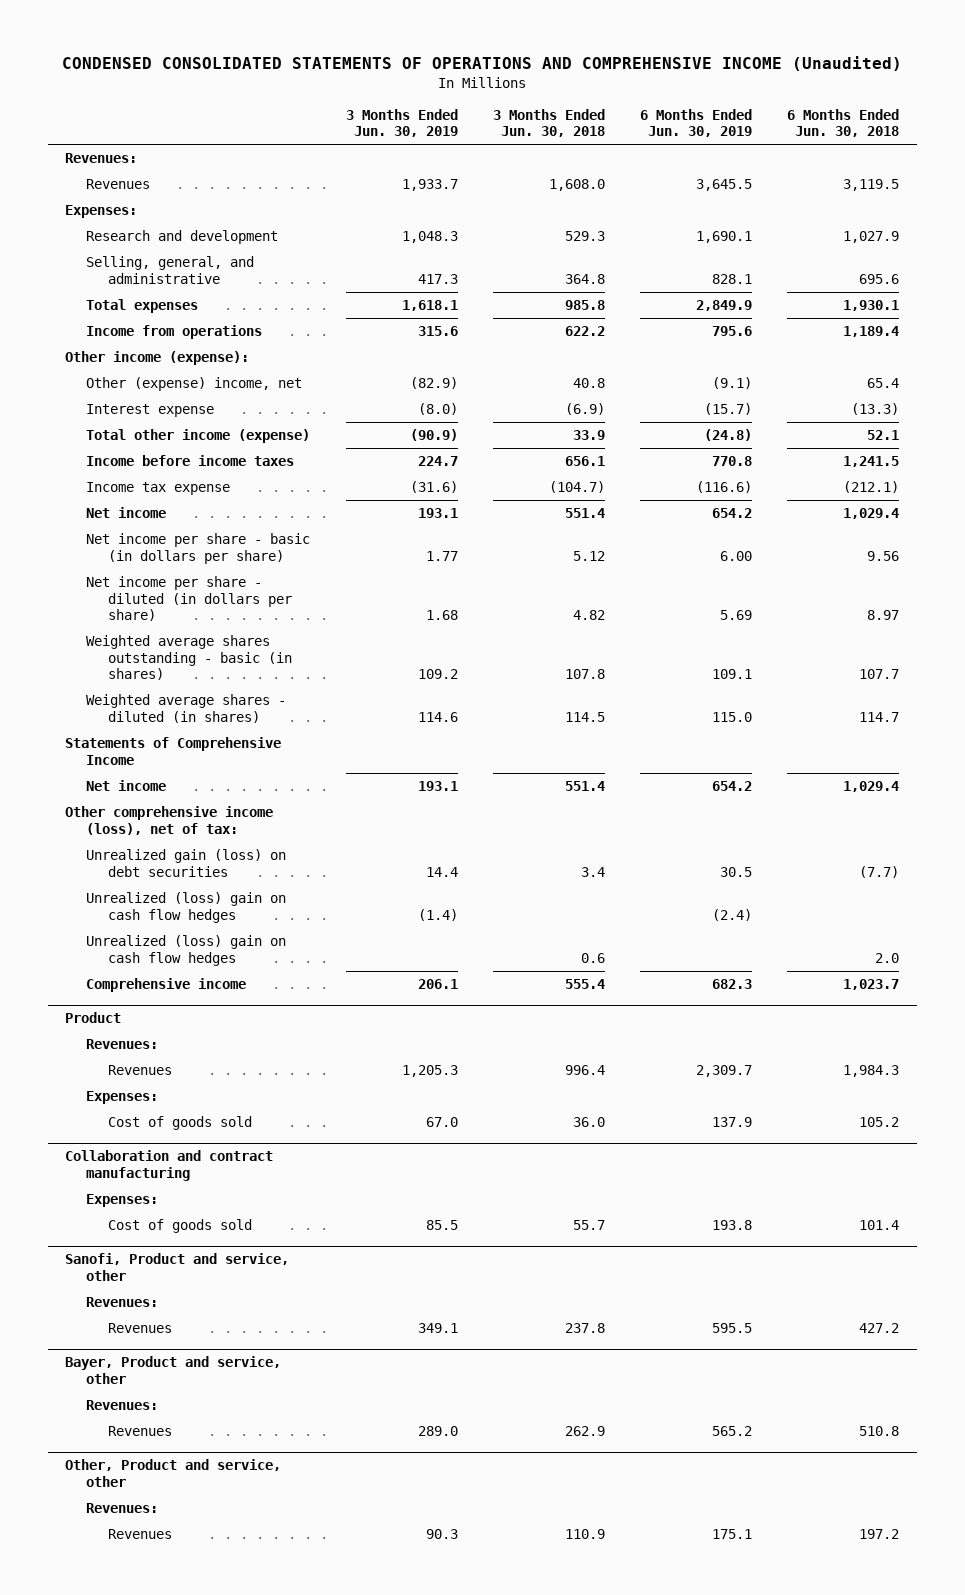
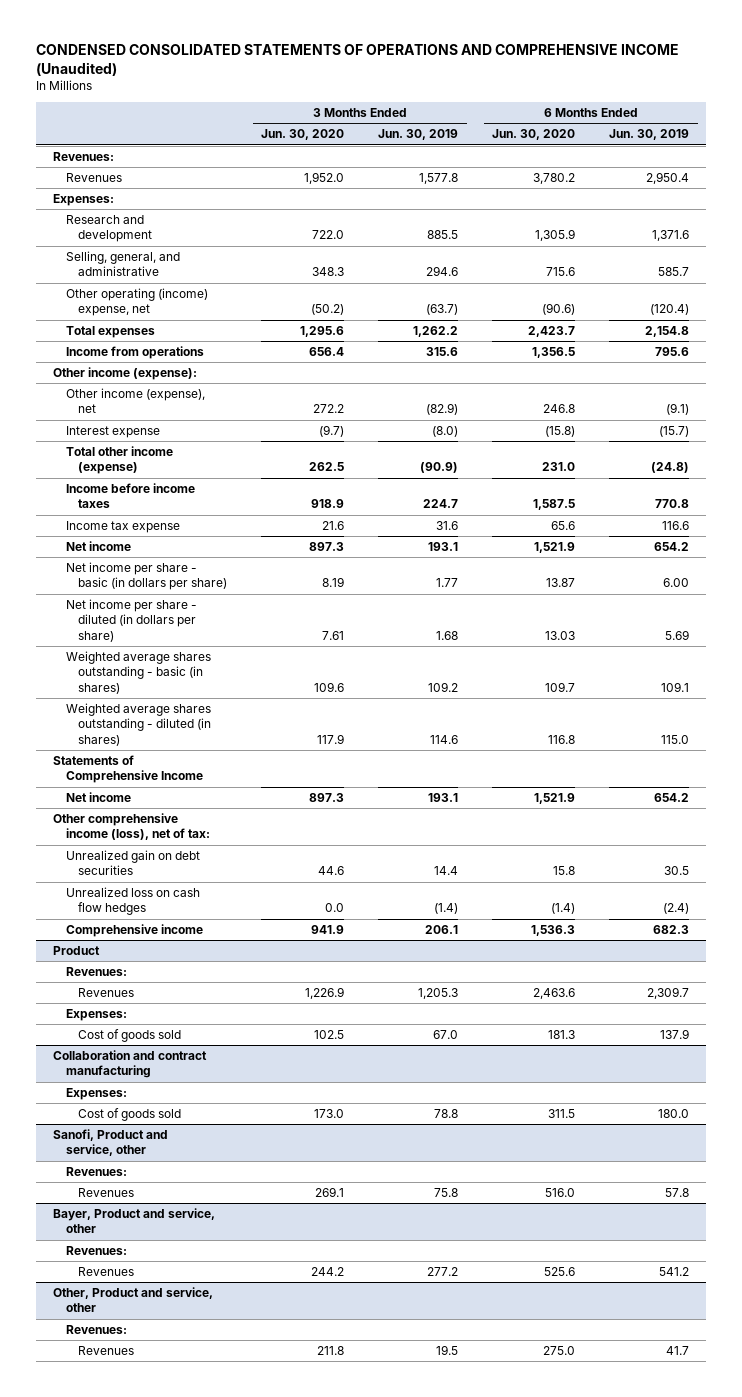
[492,108,605,138] 3 Months Ended Jun. 30, 2018 -> none
[787,108,900,138] 6 Months Ended Jun. 30, 2018 -> none
none -> [261,129,345,141] Jun. 30, 2020
none -> [492,129,576,141] Jun. 30, 2020
[401,179,458,192] 1,933.7 -> [419,172,459,184] 1,577.8
[696,179,753,192] 3,645.5 -> [646,171,690,184] 2,950.4
[401,231,458,244] 1,048.3 -> [427,230,459,240] 885.5
[696,231,753,244] 1,690.1 -> [652,230,690,242] 1,371.6
[417,273,458,284] 417.3 -> [426,266,459,277] 294.6
[712,273,753,284] 828.1 -> [658,267,690,277] 585.7
none -> [65,287,208,317] Other operating (income) expense, net
[401,300,458,312] 1,618.1 -> [413,325,459,337] 1,262.2
[696,300,753,312] 2,849.9 -> [645,325,690,337] 2,154.8
[86,377,303,392] Other (expense) income, net -> [65,387,205,414] Other income (expense), net
[409,481,458,494] (31.6) -> [436,520,459,530] 31.6
[696,481,753,494] (116.6) -> [662,520,690,530] 116.6
[86,694,287,723] Weighted average shares - diluted (in shares) -> [65,702,212,746] Weighted average shares outstanding - diluted (in shares)
[86,935,287,966] Unrealized (loss) gain on cash flow hedges -> none
[86,849,287,877] Unrealized gain (loss) on debt securities -> [65,849,200,876] Unrealized gain on debt securities
[86,892,287,923] Unrealized (loss) gain on cash flow hedges -> [65,886,200,916] Unrealized loss on cash flow hedges
[425,1220,458,1231] 85.5 -> [434,1108,459,1118] 78.8
[712,1220,753,1231] 193.8 -> [658,1108,690,1118] 180.0
[417,1323,458,1334] 349.1 -> [434,1187,459,1197] 75.8
[712,1323,753,1334] 595.5 -> [665,1187,690,1197] 57.8
[417,1426,458,1437] 289.0 -> [427,1266,459,1276] 277.2
[712,1426,753,1437] 565.2 -> [659,1266,690,1276] 541.2
[425,1529,458,1540] 90.3 -> [436,1344,459,1355] 19.5
[712,1529,753,1540] 175.1 -> [666,1345,690,1355] 41.7

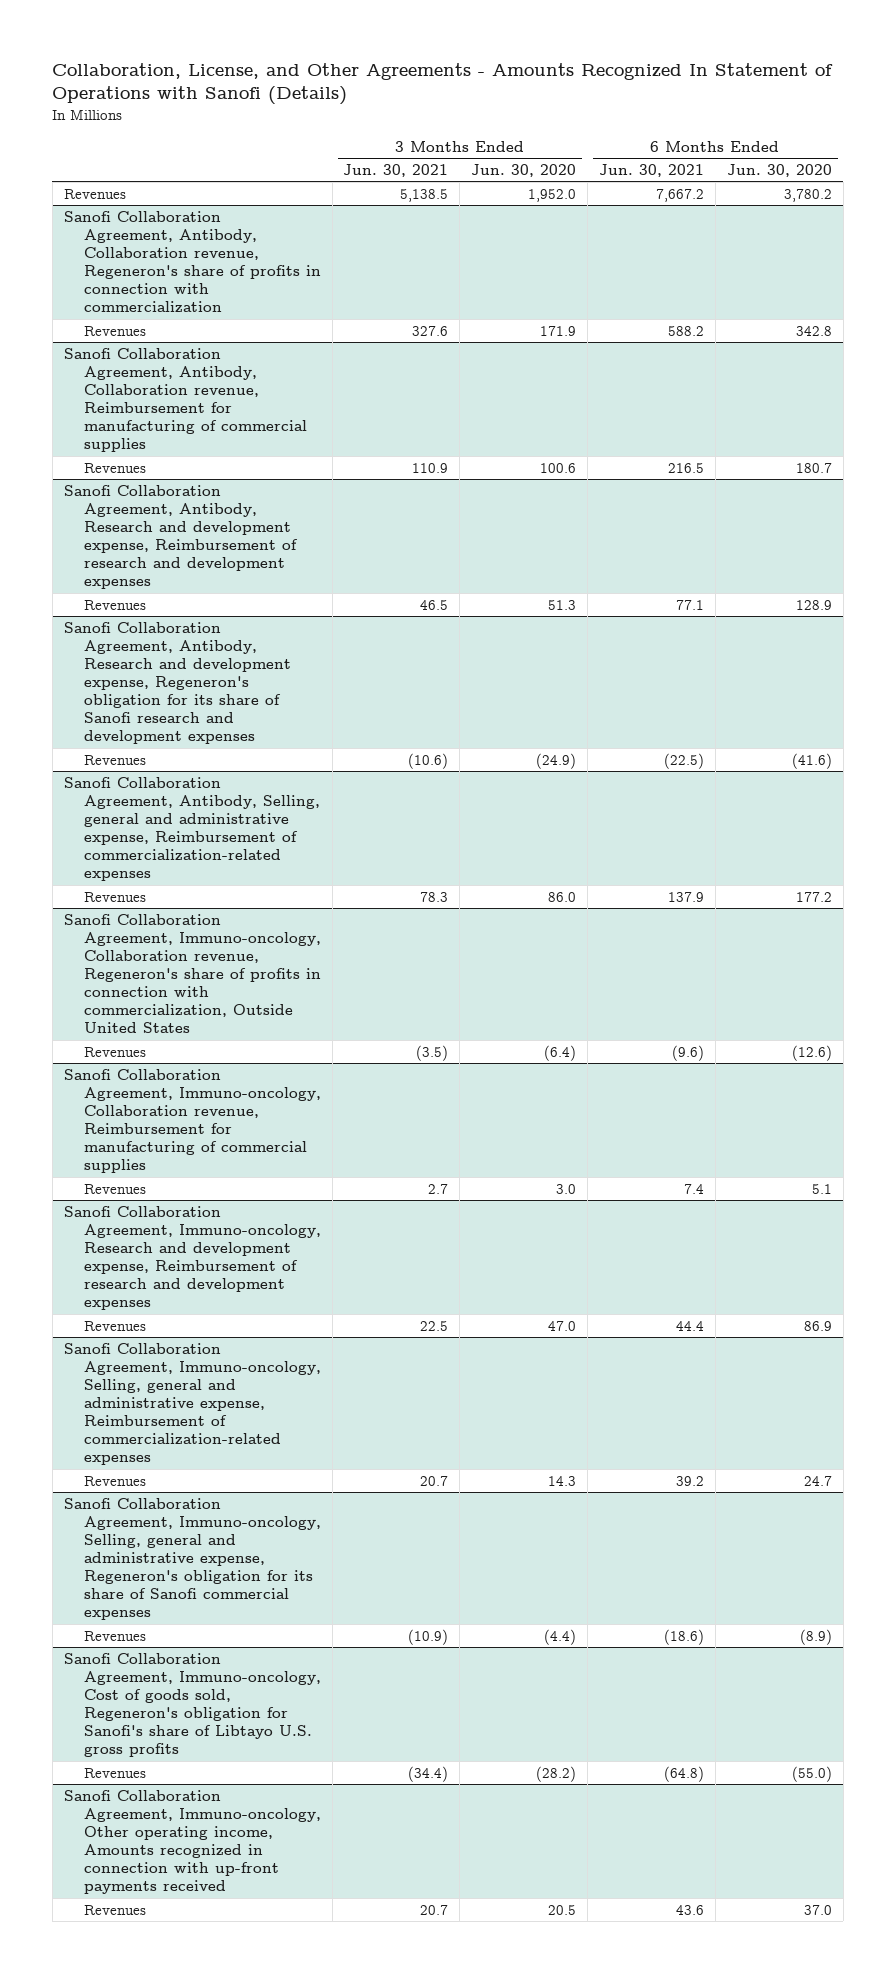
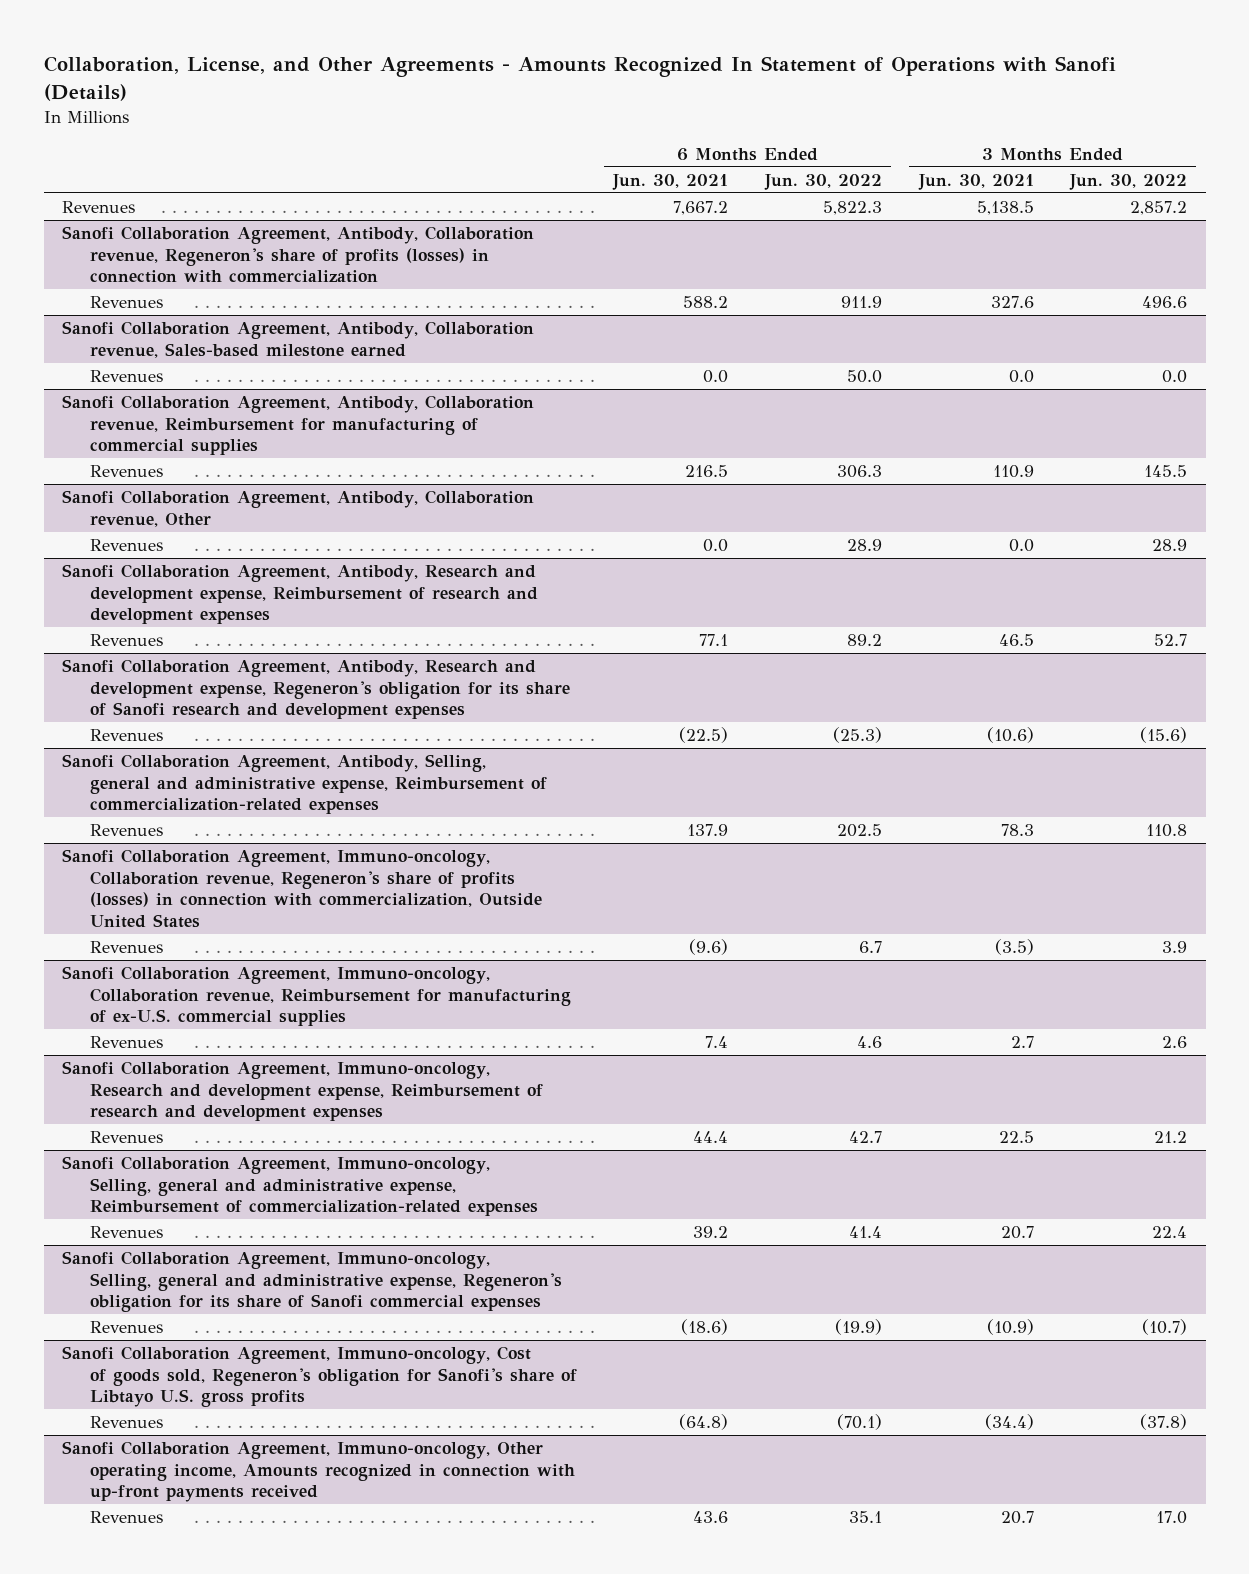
[471,164,577,178] Jun. 30, 2020 -> none
[726,164,832,178] Jun. 30, 2020 -> none
none -> [764,173,883,190] Jun. 30, 2022
none -> [1069,173,1188,190] Jun. 30, 2022
[63,210,321,314] Sanofi Collaboration Agreement, Antibody, Collaboration revenue, Regeneron's share of profits in connection with commercialization -> [62,226,535,284] Sanofi Collaboration Agreement, Antibody, Collaboration revenue, Regeneron's share of profits (losses) in connection with commercialization
none -> [62,321,535,358] Sanofi Collaboration Agreement, Antibody, Collaboration revenue, Sales-based milestone earned
none -> [89,370,163,383] Revenues
none -> [62,490,535,527] Sanofi Collaboration Agreement, Antibody, Collaboration revenue, Other
none -> [89,539,163,552] Revenues
[63,913,321,1034] Sanofi Collaboration Agreement, Immuno-oncology, Collaboration revenue, Regeneron's share of profits in connection with commercialization, Outside United States -> [62,849,542,928] Sanofi Collaboration Agreement, Immuno-oncology, Collaboration revenue, Regeneron's share of profits (losses) in connection with commercialization, Outside United States
[63,1068,321,1174] Sanofi Collaboration Agreement, Immuno-oncology, Collaboration revenue, Reimbursement for manufacturing of commercial supplies -> [62,966,571,1027] Sanofi Collaboration Agreement, Immuno-oncology, Collaboration revenue, Reimbursement for manufacturing of ex-U.S. commercial supplies

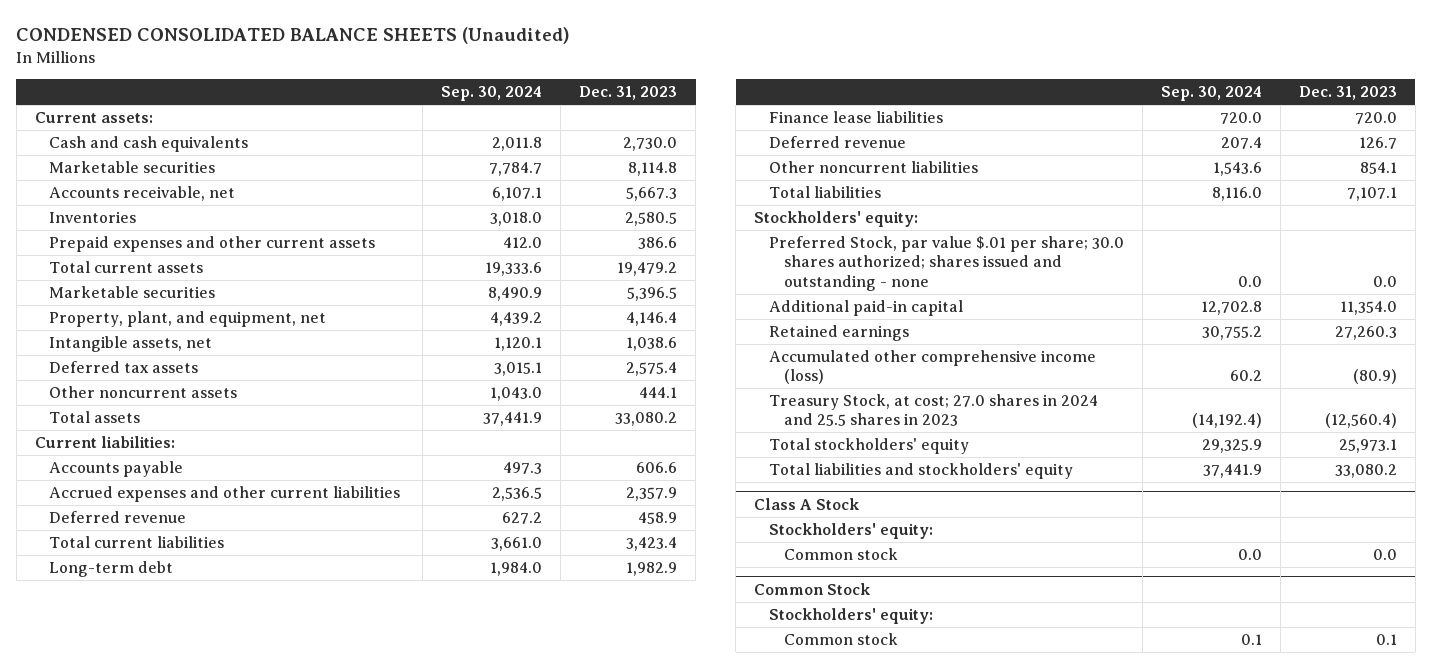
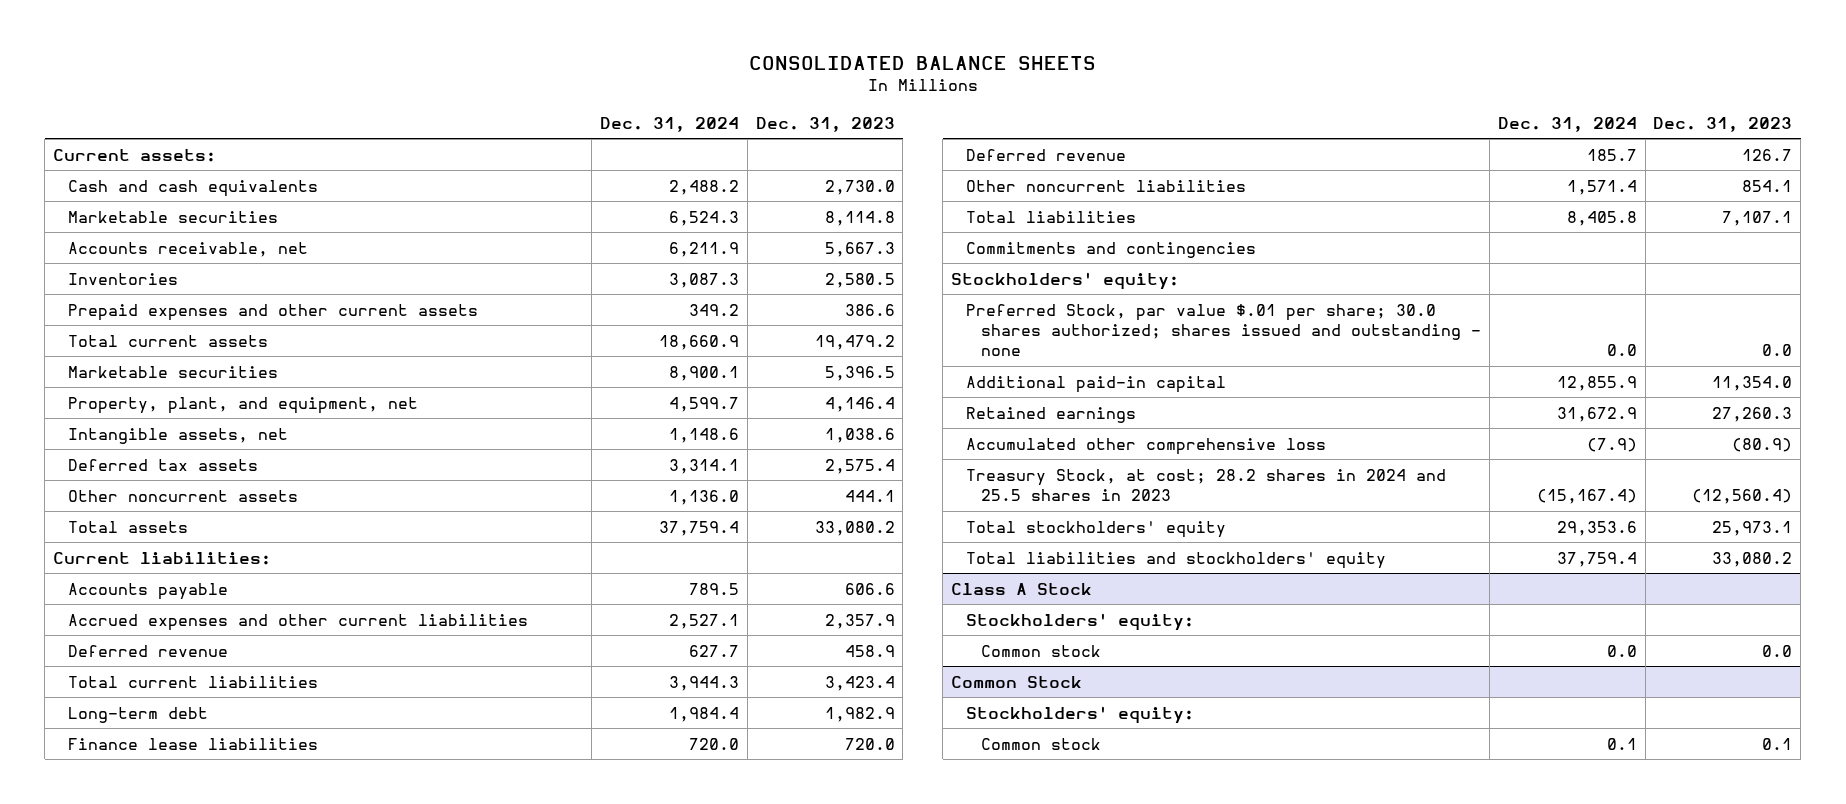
[16,27,571,45] CONDENSED CONSOLIDATED BALANCE SHEETS (Unaudited) -> [748,55,1096,70] CONSOLIDATED BALANCE SHEETS
[441,86,543,102] Sep. 30, 2024 -> none
none -> [600,116,740,132] Dec. 31, 2024
none -> [966,241,1257,258] Commitments and contingencies
[768,350,1096,385] Accumulated other comprehensive income (loss) -> [966,437,1327,455] Accumulated other comprehensive loss
[768,394,1098,427] Treasury Stock, at cost; 27.0 shares in 2024 and 25.5 shares in 2023 -> [966,468,1447,502] Treasury Stock, at cost; 28.2 shares in 2024 and 25.5 shares in 2023

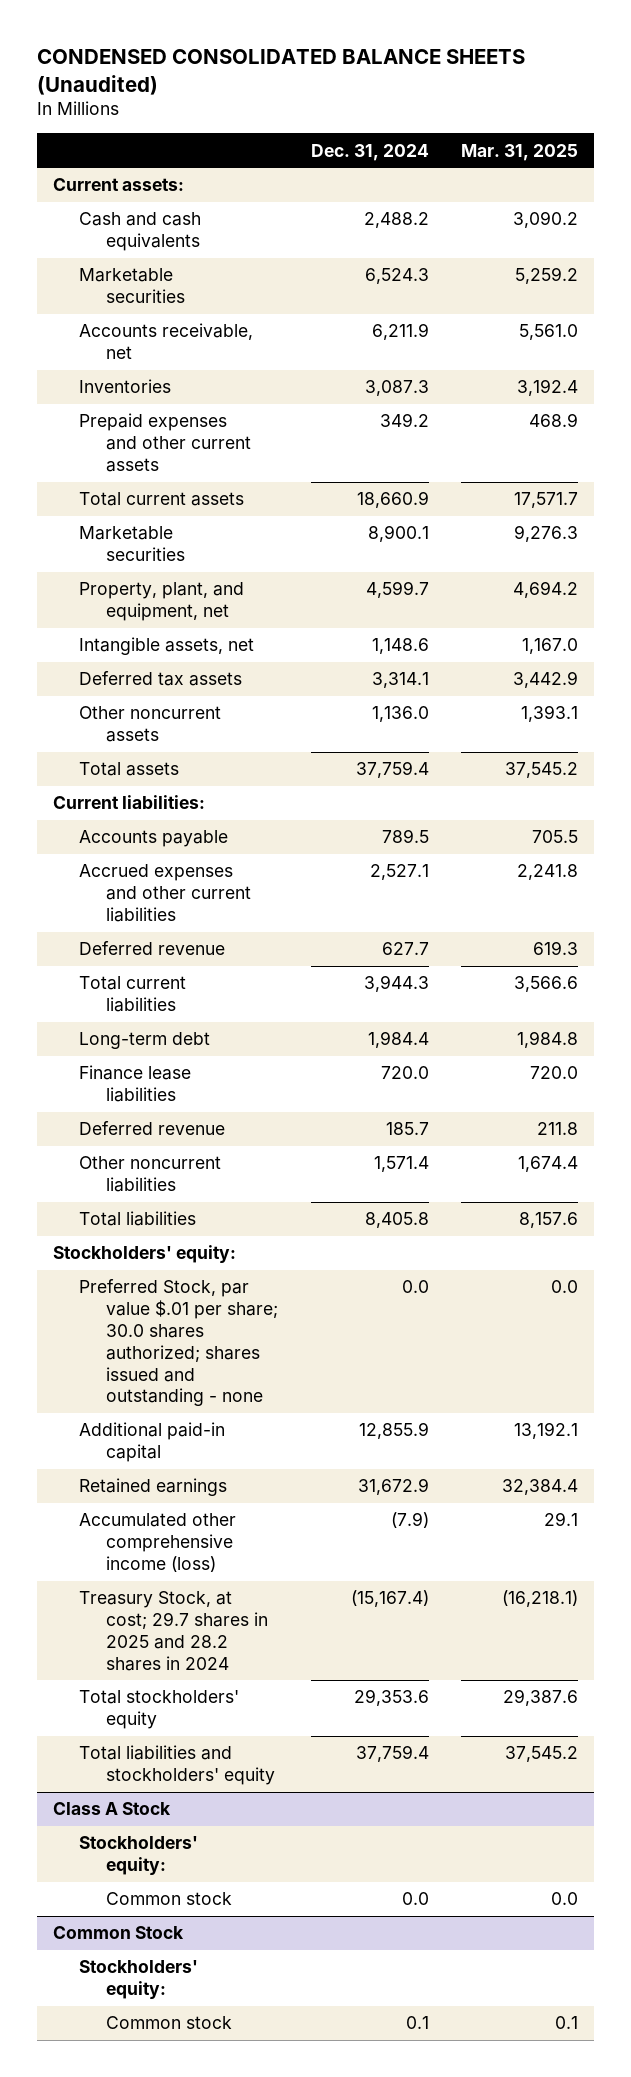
[748,55,1096,70] CONSOLIDATED BALANCE SHEETS -> [36,49,525,95] CONDENSED CONSOLIDATED BALANCE SHEETS (Unaudited)
[755,116,895,132] Dec. 31, 2023 -> none
none -> [461,143,579,161] Mar. 31, 2025
[966,241,1257,258] Commitments and contingencies -> none
[966,437,1327,455] Accumulated other comprehensive loss -> [79,1513,237,1573] Accumulated other comprehensive income (loss)
[966,468,1447,502] Treasury Stock, at cost; 28.2 shares in 2024 and 25.5 shares in 2023 -> [79,1591,268,1671] Treasury Stock, at cost; 29.7 shares in 2025 and 28.2 shares in 2024

